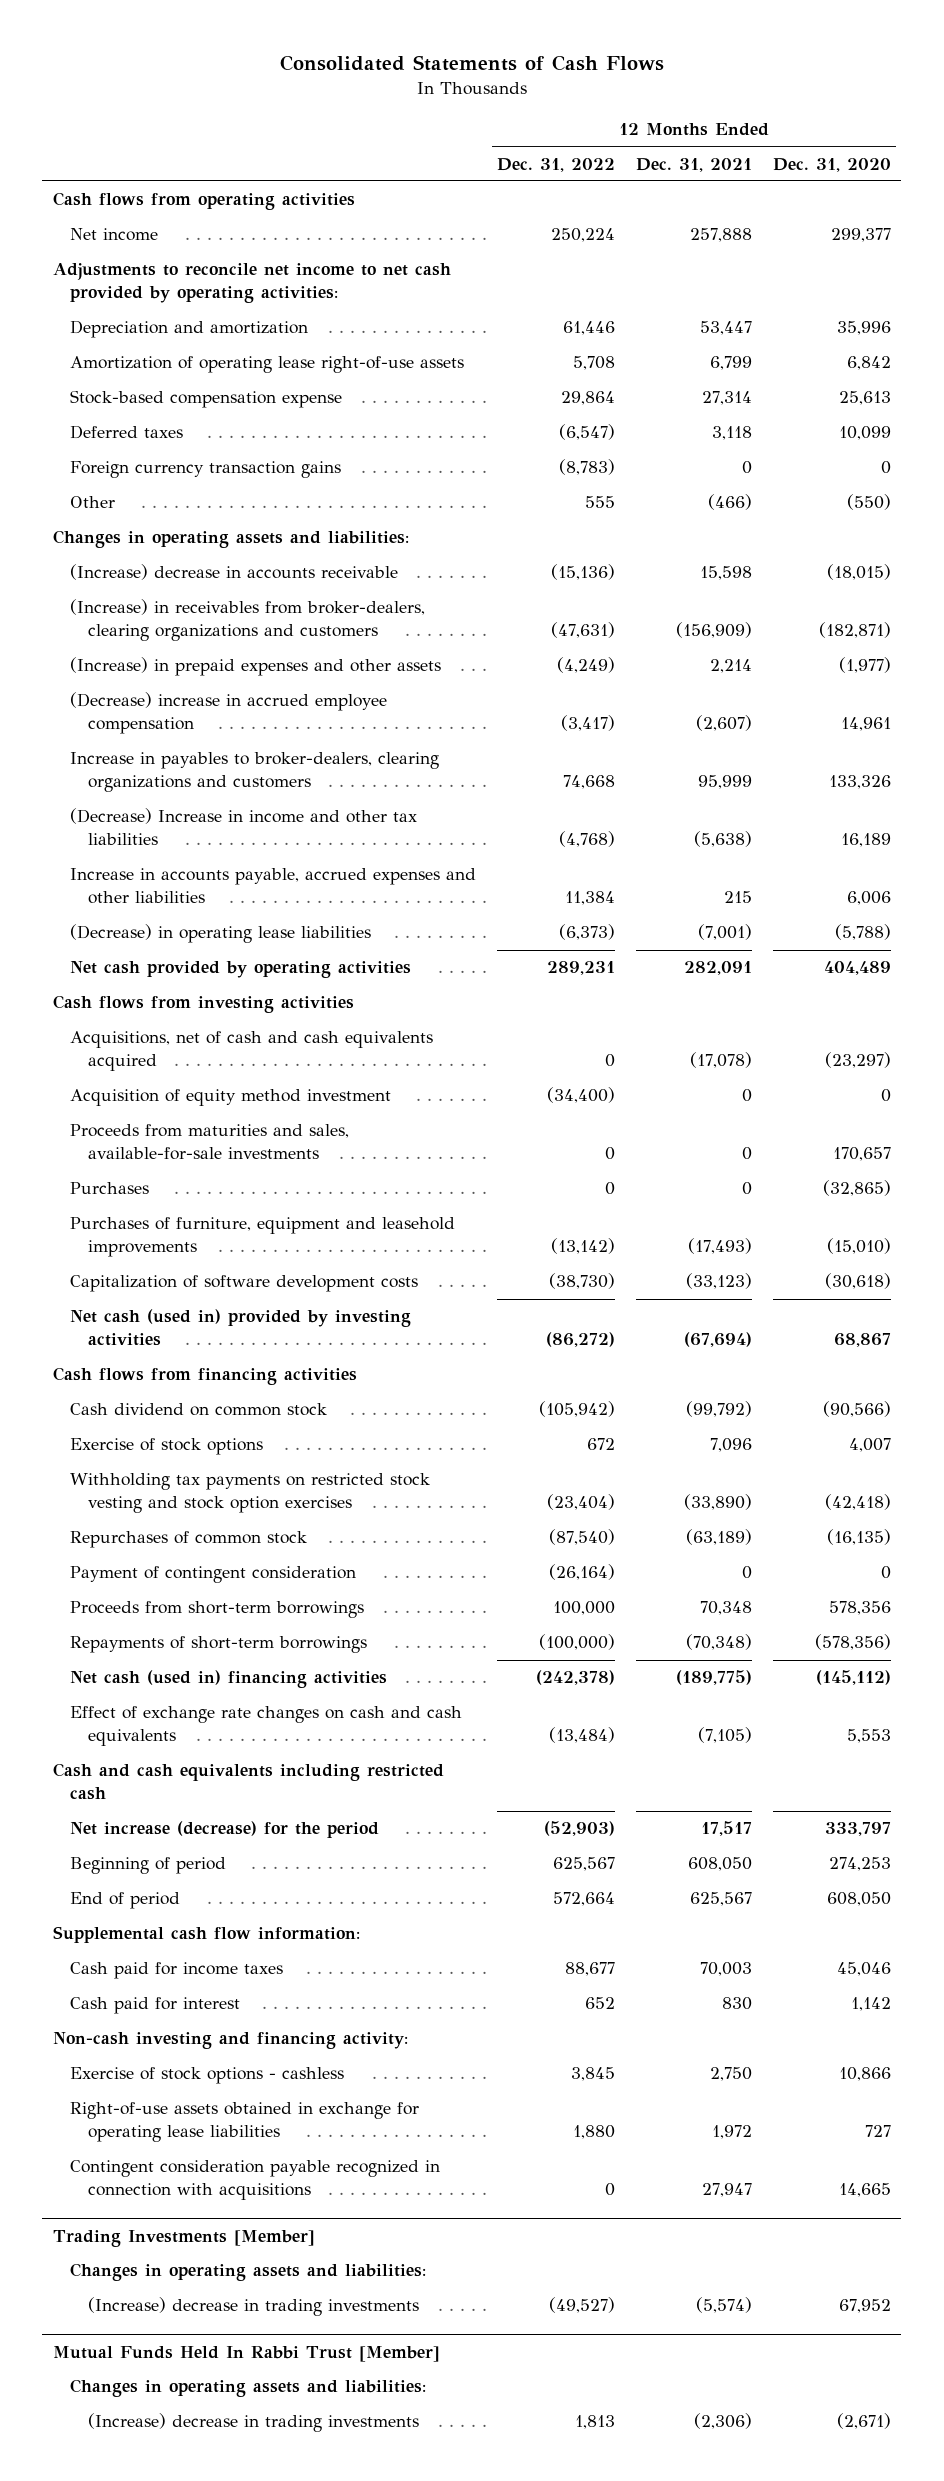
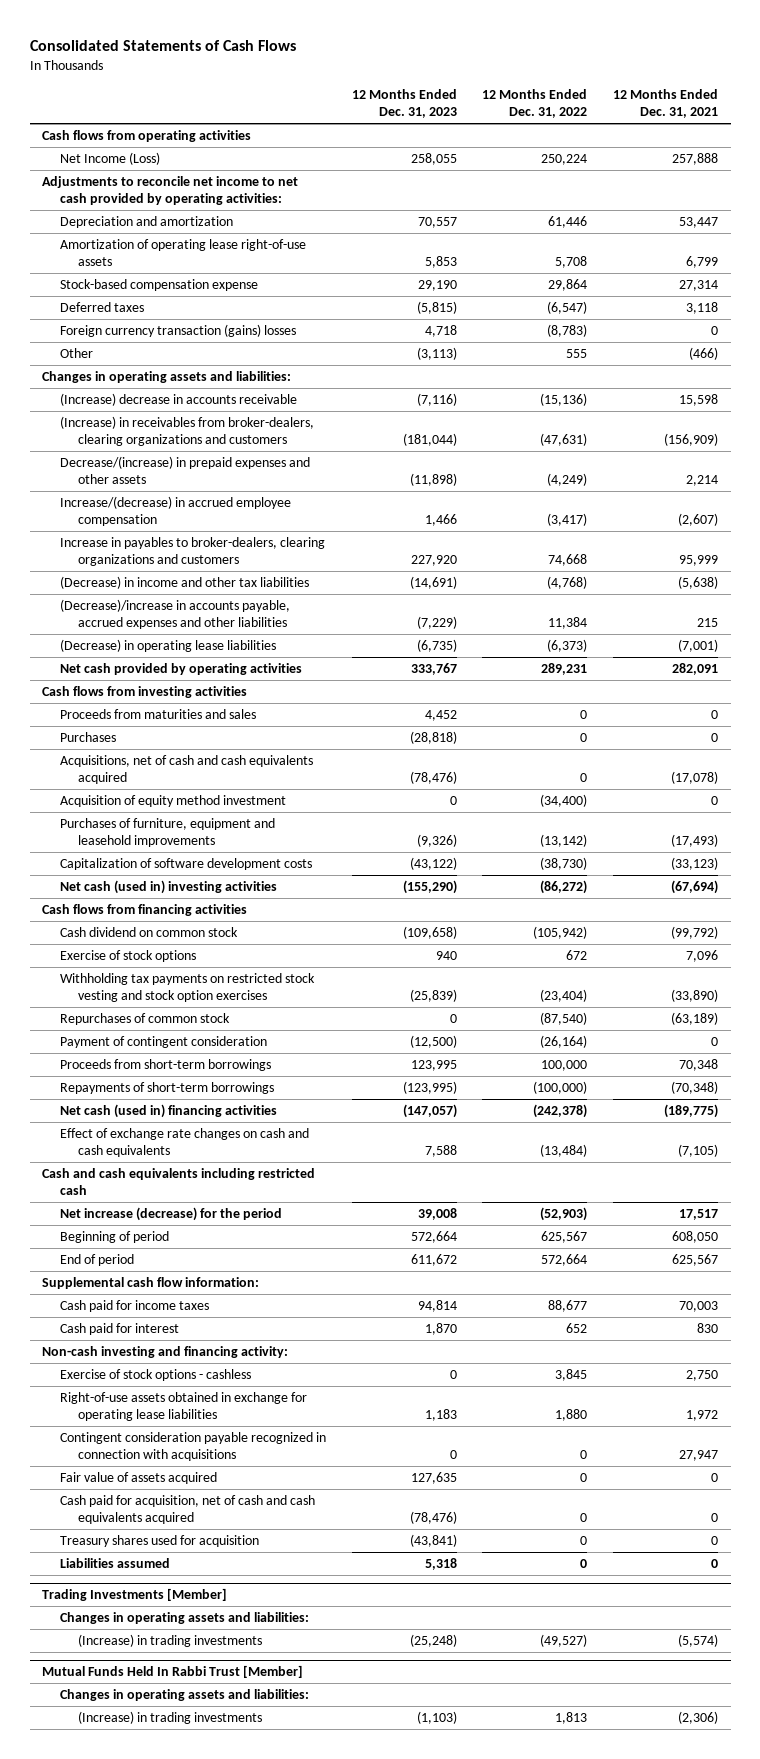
[773,157,892,172] Dec. 31, 2020 -> none
none -> [351,89,457,119] 12 Months Ended Dec. 31, 2023
[70,228,159,242] Net income -> [60,151,161,165] Net Income (Loss)
[70,461,342,479] Foreign currency transaction gains -> [60,323,297,337] Foreign currency transaction (gains) losses
[70,657,442,677] (Increase) in prepaid expenses and other assets -> [60,455,311,484] Decrease/(increase) in prepaid expenses and other assets
[70,692,388,735] (Decrease) increase in accrued employee compensation -> [60,495,292,526] Increase/(decrease) in accrued employee compensation
[70,808,418,846] (Decrease) Increase in income and other tax liabilities -> [60,575,310,589] (Decrease) in income and other tax liabilities
[70,868,477,905] Increase in accounts payable, accrued expenses and other liabilities -> [60,598,291,629] (Decrease)/increase in accounts payable, accrued expenses and other liabilities
none -> [60,708,257,719] Proceeds from maturities and sales
[70,1182,150,1195] Purchases -> [60,731,117,742] Purchases
[70,1124,350,1161] Proceeds from maturities and sales, available-for-sale investments -> none
[70,1309,412,1347] Net cash (used in) provided by investing activities -> [60,879,278,894] Net cash (used in) investing activities
none -> [60,1471,218,1484] Fair value of assets acquired
none -> [60,1494,316,1524] Cash paid for acquisition, net of cash and cash equivalents acquired
none -> [60,1534,260,1547] Treasury shares used for acquisition
none -> [60,1557,171,1568] Liabilities assumed
[88,2297,420,2317] (Increase) decrease in trading investments -> [77,1633,262,1647] (Increase) in trading investments
[88,2413,420,2433] (Increase) decrease in trading investments -> [77,1710,262,1724] (Increase) in trading investments

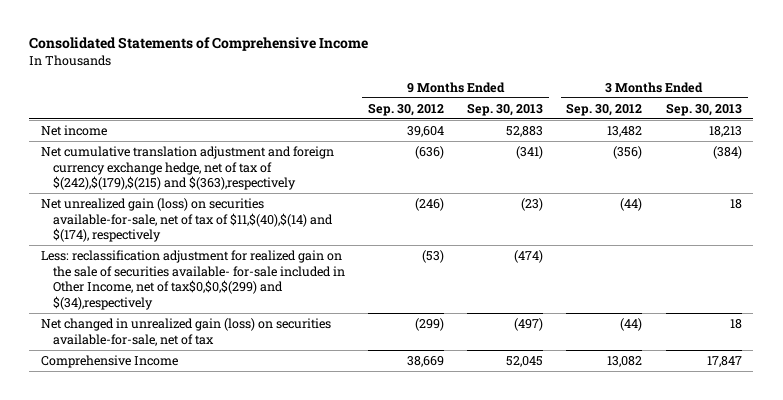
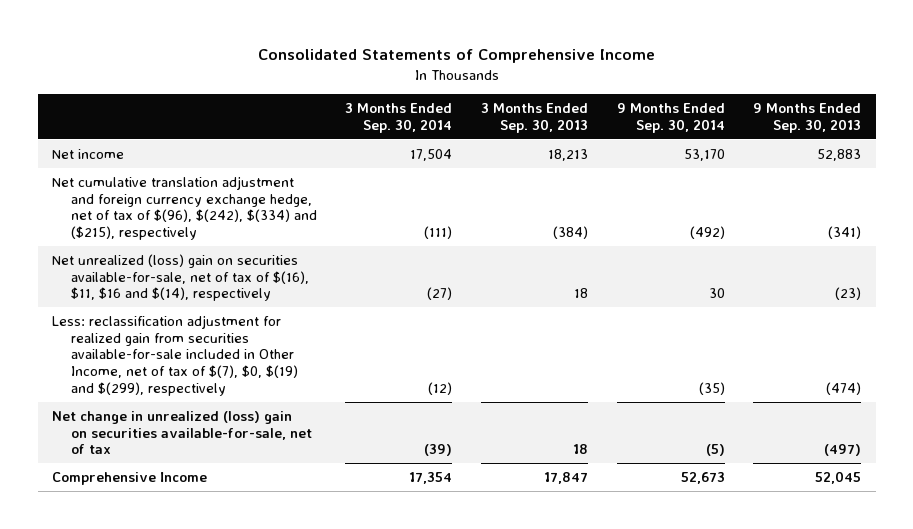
[367,102,444,116] Sep. 30, 2012 -> none
[566,102,643,116] Sep. 30, 2012 -> none
none -> [345,102,453,133] 3 Months Ended Sep. 30, 2014
none -> [616,102,725,133] 9 Months Ended Sep. 30, 2014
[40,145,334,191] Net cumulative translation adjustment and foreign currency exchange hedge, net of tax of $(242),$(179),$(215) and $(363),respectively -> [51,175,317,241] Net cumulative translation adjustment and foreign currency exchange hedge, net of tax of $(96), $(242), $(334) and ($215), respectively
[40,197,333,243] Net unrealized gain (loss) on securities available-for-sale, net of tax of $11,$(40),$(14) and $(174), respectively -> [51,253,309,302] Net unrealized (loss) gain on securities available-for-sale, net of tax of $(16), $11, $16 and $(14), respectively
[40,249,345,311] Less: reclassification adjustment for realized gain on the sale of securities available- for-sale included in Other Income, net of tax$0,$0,$(299) and $(34),respectively -> [51,314,298,396] Less: reclassification adjustment for realized gain from securities available-for-sale included in Other Income, net of tax of $(7), $0, $(19) and $(299), respectively
[40,317,331,346] Net changed in unrealized gain (loss) on securities available-for-sale, net of tax -> [51,410,312,455] Net change in unrealized (loss) gain on securities available-for-sale, net of tax

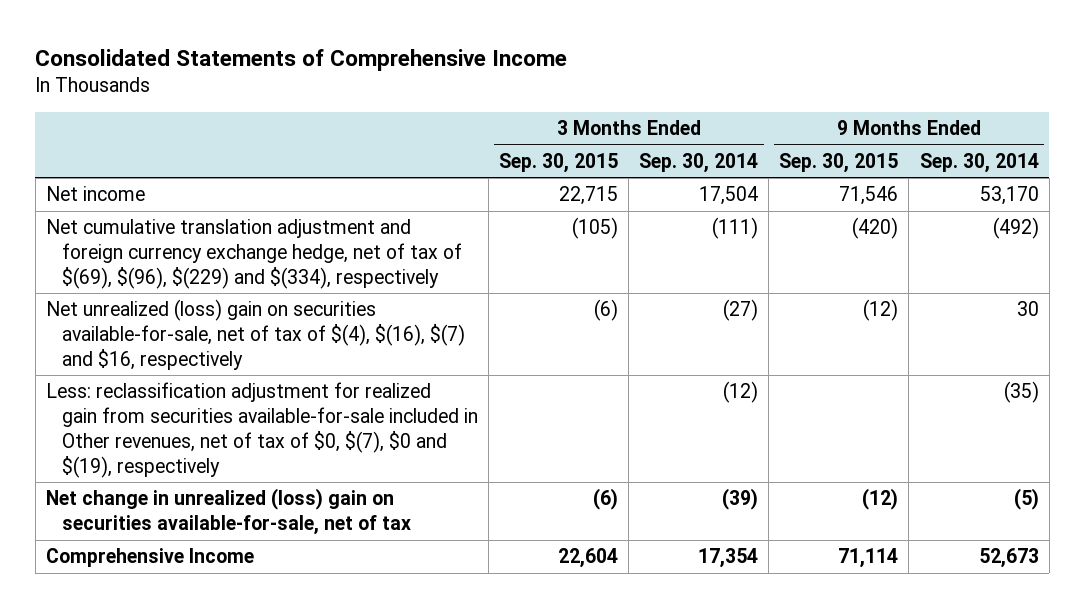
[481,102,589,133] 3 Months Ended Sep. 30, 2013 -> none
[753,102,862,133] 9 Months Ended Sep. 30, 2013 -> none
none -> [499,152,619,173] Sep. 30, 2015
none -> [779,152,899,173] Sep. 30, 2015
[51,175,317,241] Net cumulative translation adjustment and foreign currency exchange hedge, net of tax of $(96), $(242), $(334) and ($215), respectively -> [45,219,462,290] Net cumulative translation adjustment and foreign currency exchange hedge, net of tax of $(69), $(96), $(229) and $(334), respectively
[51,253,309,302] Net unrealized (loss) gain on securities available-for-sale, net of tax of $(16), $11, $16 and $(14), respectively -> [45,299,465,371] Net unrealized (loss) gain on securities available-for-sale, net of tax of $(4), $(16), $(7) and $16, respectively
[51,314,298,396] Less: reclassification adjustment for realized gain from securities available-for-sale included in Other Income, net of tax of $(7), $0, $(19) and $(299), respectively -> [45,382,478,478] Less: reclassification adjustment for realized gain from securities available-for-sale included in Other revenues, net of tax of $0, $(7), $0 and $(19), respectively

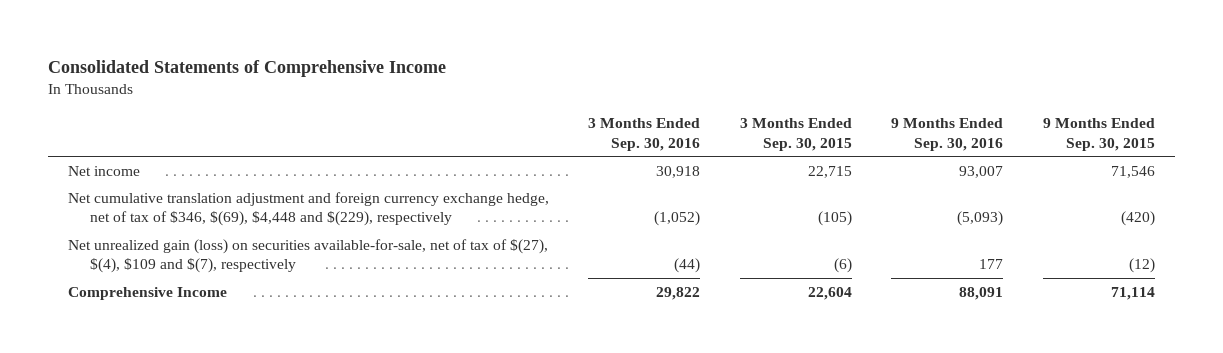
[639,152,759,173] Sep. 30, 2014 -> none
[919,152,1039,173] Sep. 30, 2014 -> none
none -> [588,118,701,151] 3 Months Ended Sep. 30, 2016
none -> [891,118,1004,151] 9 Months Ended Sep. 30, 2016
[45,382,478,478] Less: reclassification adjustment for realized gain from securities available-for-sale included in Other revenues, net of tax of $0, $(7), $0 and $(19), respectively -> none
[45,488,411,536] Net change in unrealized (loss) gain on securities available-for-sale, net of tax -> none
[45,219,462,290] Net cumulative translation adjustment and foreign currency exchange hedge, net of tax of $(69), $(96), $(229) and $(334), respectively -> [68,191,550,227] Net cumulative translation adjustment and foreign currency exchange hedge, net of tax of $346, $(69), $4,448 and $(229), respectively
[45,299,465,371] Net unrealized (loss) gain on securities available-for-sale, net of tax of $(4), $(16), $(7) and $16, respectively -> [68,238,549,274] Net unrealized gain (loss) on securities available-for-sale, net of tax of $(27), $(4), $109 and $(7), respectively

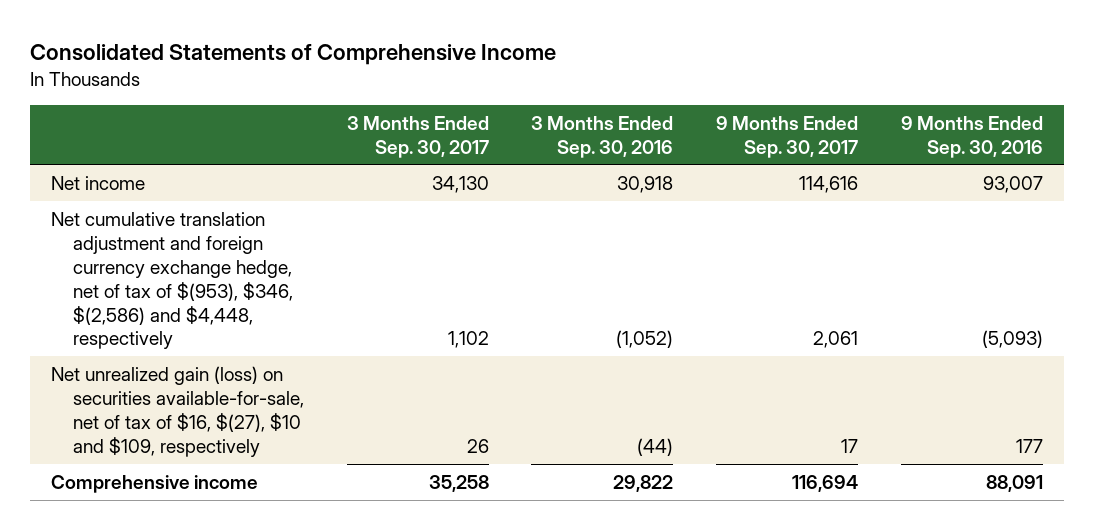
[739,118,852,151] 3 Months Ended Sep. 30, 2015 -> none
[1042,118,1155,151] 9 Months Ended Sep. 30, 2015 -> none
none -> [346,115,489,158] 3 Months Ended Sep. 30, 2017
none -> [716,115,859,158] 9 Months Ended Sep. 30, 2017
[68,191,550,227] Net cumulative translation adjustment and foreign currency exchange hedge, net of tax of $346, $(69), $4,448 and $(229), respectively -> [51,211,293,350] Net cumulative translation adjustment and foreign currency exchange hedge, net of tax of $(953), $346, $(2,586) and $4,448, respectively
[68,238,549,274] Net unrealized gain (loss) on securities available-for-sale, net of tax of $(27), $(4), $109 and $(7), respectively -> [51,365,304,457] Net unrealized gain (loss) on securities available-for-sale, net of tax of $16, $(27), $10 and $109, respectively
[68,286,228,300] Comprehensive Income -> [51,474,259,493] Comprehensive income

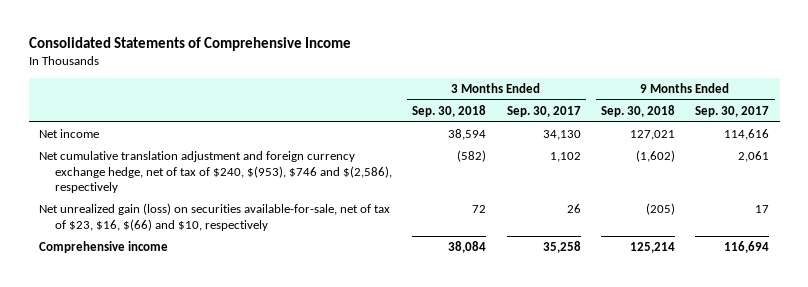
[531,115,674,158] 3 Months Ended Sep. 30, 2016 -> none
[900,115,1043,158] 9 Months Ended Sep. 30, 2016 -> none
none -> [412,104,487,117] Sep. 30, 2018
none -> [601,104,676,117] Sep. 30, 2018
[51,211,293,350] Net cumulative translation adjustment and foreign currency exchange hedge, net of tax of $(953), $346, $(2,586) and $4,448, respectively -> [38,151,392,193] Net cumulative translation adjustment and foreign currency exchange hedge, net of tax of $240, $(953), $746 and $(2,586), respectively
[51,365,304,457] Net unrealized gain (loss) on securities available-for-sale, net of tax of $16, $(27), $10 and $109, respectively -> [38,203,390,231] Net unrealized gain (loss) on securities available-for-sale, net of tax of $23, $16, $(66) and $10, respectively

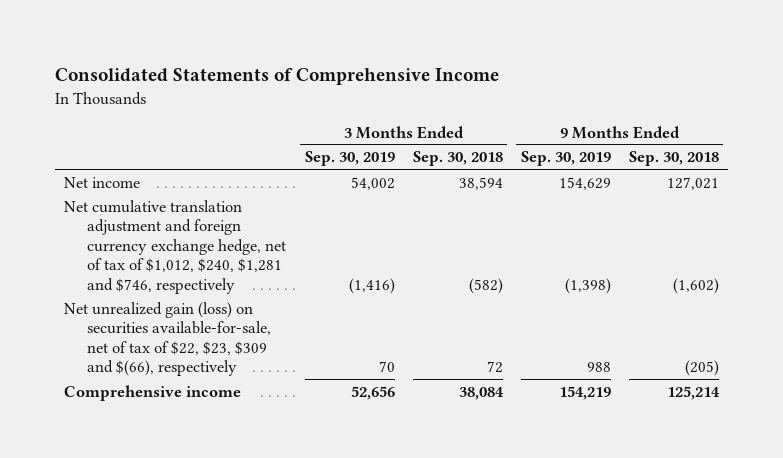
[506,105,581,117] Sep. 30, 2017 -> none
[695,105,770,117] Sep. 30, 2017 -> none
none -> [304,151,395,167] Sep. 30, 2019
none -> [520,151,611,167] Sep. 30, 2019
[38,151,392,193] Net cumulative translation adjustment and foreign currency exchange hedge, net of tax of $240, $(953), $746 and $(2,586), respectively -> [64,199,287,294] Net cumulative translation adjustment and foreign currency exchange hedge, net of tax of $1,012, $240, $1,281 and $746, respectively
[38,203,390,231] Net unrealized gain (loss) on securities available-for-sale, net of tax of $23, $16, $(66) and $10, respectively -> [64,301,272,377] Net unrealized gain (loss) on securities available-for-sale, net of tax of $22, $23, $309 and $(66), respectively

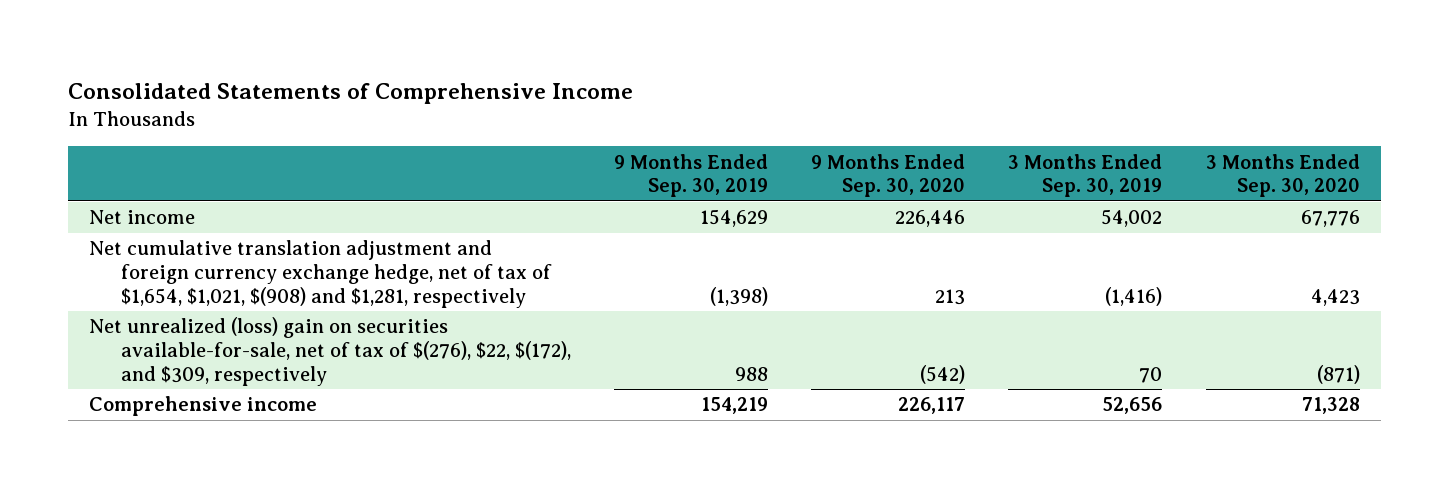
[412,151,503,167] Sep. 30, 2018 -> none
[628,151,719,167] Sep. 30, 2018 -> none
none -> [811,153,966,198] 9 Months Ended Sep. 30, 2020
none -> [1205,153,1360,198] 3 Months Ended Sep. 30, 2020
[64,199,287,294] Net cumulative translation adjustment and foreign currency exchange hedge, net of tax of $1,012, $240, $1,281 and $746, respectively -> [89,240,552,308] Net cumulative translation adjustment and foreign currency exchange hedge, net of tax of $1,654, $1,021, $(908) and $1,281, respectively
[64,301,272,377] Net unrealized gain (loss) on securities available-for-sale, net of tax of $22, $23, $309 and $(66), respectively -> [89,317,571,386] Net unrealized (loss) gain on securities available-for-sale, net of tax of $(276), $22, $(172), and $309, respectively

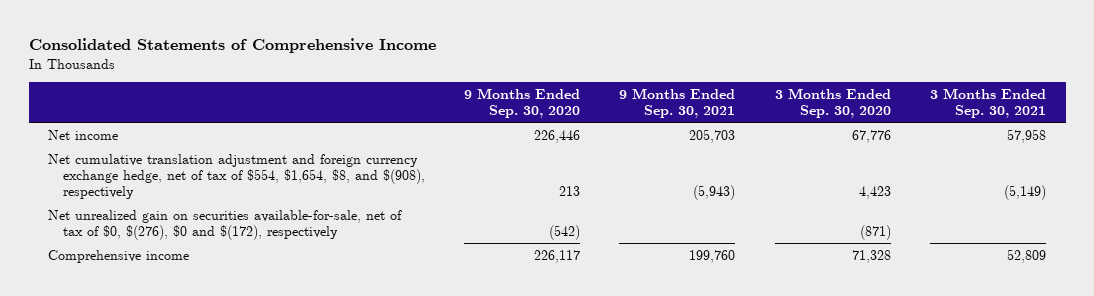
[613,153,768,198] 9 Months Ended Sep. 30, 2019 -> none
[1008,153,1163,198] 3 Months Ended Sep. 30, 2019 -> none
none -> [619,88,736,119] 9 Months Ended Sep. 30, 2021
none -> [930,88,1047,119] 3 Months Ended Sep. 30, 2021
[89,240,552,308] Net cumulative translation adjustment and foreign currency exchange hedge, net of tax of $1,654, $1,021, $(908) and $1,281, respectively -> [48,153,425,199] Net cumulative translation adjustment and foreign currency exchange hedge, net of tax of $554, $1,654, $8, and $(908), respectively
[89,317,571,386] Net unrealized (loss) gain on securities available-for-sale, net of tax of $(276), $22, $(172), and $309, respectively -> [48,209,403,240] Net unrealized gain on securities available-for-sale, net of tax of $0, $(276), $0 and $(172), respectively

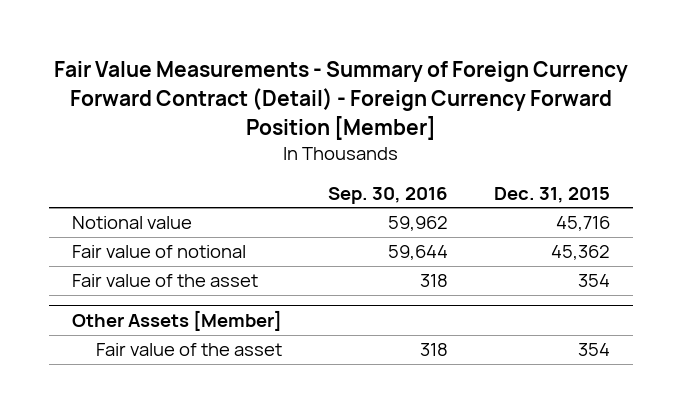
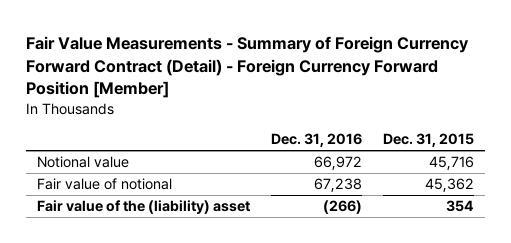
[328,186,449,204] Sep. 30, 2016 -> none
none -> [271,133,363,148] Dec. 31, 2016
[71,310,282,332] Other Assets [Member] -> none
[96,343,283,357] Fair value of the asset -> none
[71,274,258,288] Fair value of the asset -> [36,200,250,215] Fair value of the (liability) asset

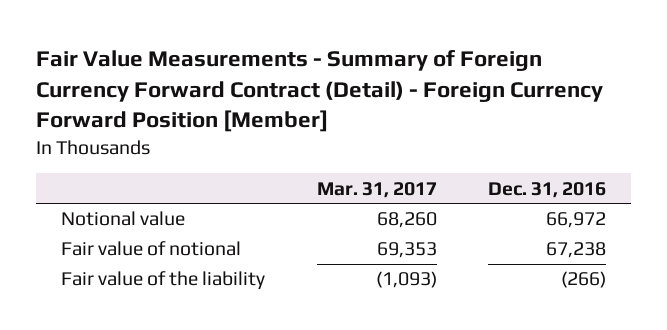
[383,133,475,148] Dec. 31, 2015 -> none
none -> [316,181,437,198] Mar. 31, 2017
[36,200,250,215] Fair value of the (liability) asset -> [61,271,266,291] Fair value of the liability

